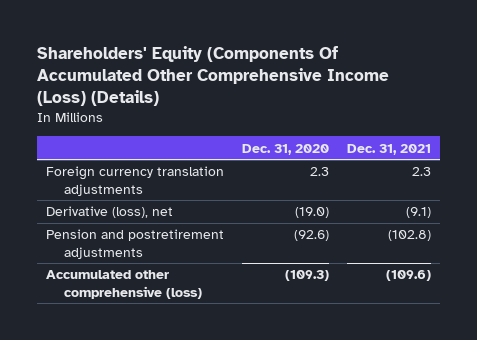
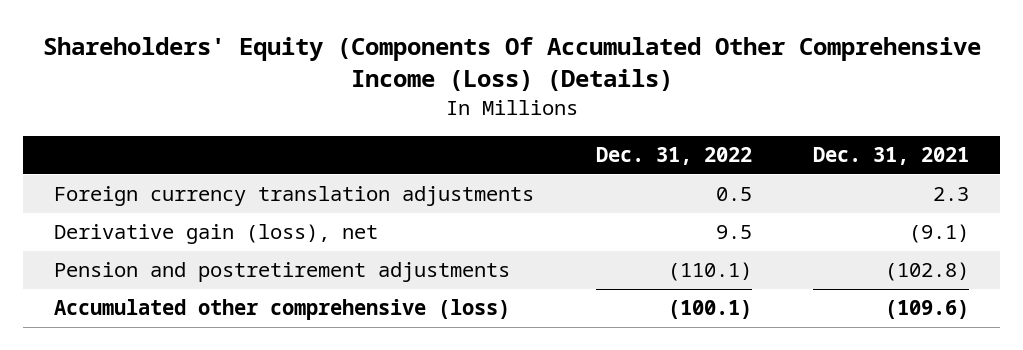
[242,143,330,155] Dec. 31, 2020 -> none
none -> [595,147,752,166] Dec. 31, 2022
[45,206,173,219] Derivative (loss), net -> [53,224,378,245] Derivative gain (loss), net

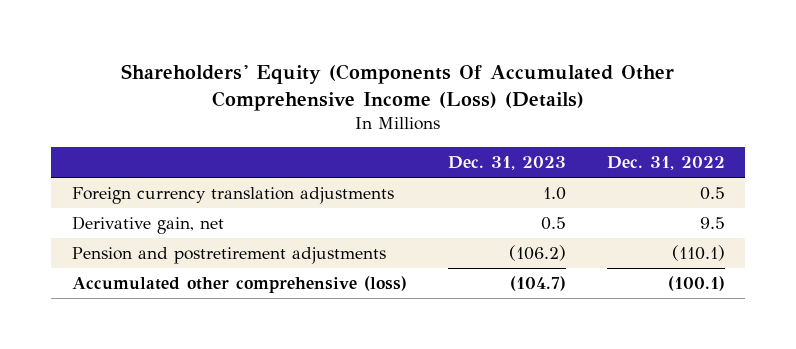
[813,147,970,166] Dec. 31, 2021 -> none
none -> [447,156,566,171] Dec. 31, 2023
[53,224,378,245] Derivative gain (loss), net -> [71,216,224,235] Derivative gain, net

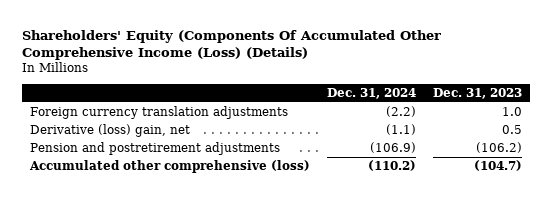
[606,156,725,171] Dec. 31, 2022 -> none
none -> [327,87,417,99] Dec. 31, 2024
[71,216,224,235] Derivative gain, net -> [30,124,191,138] Derivative (loss) gain, net

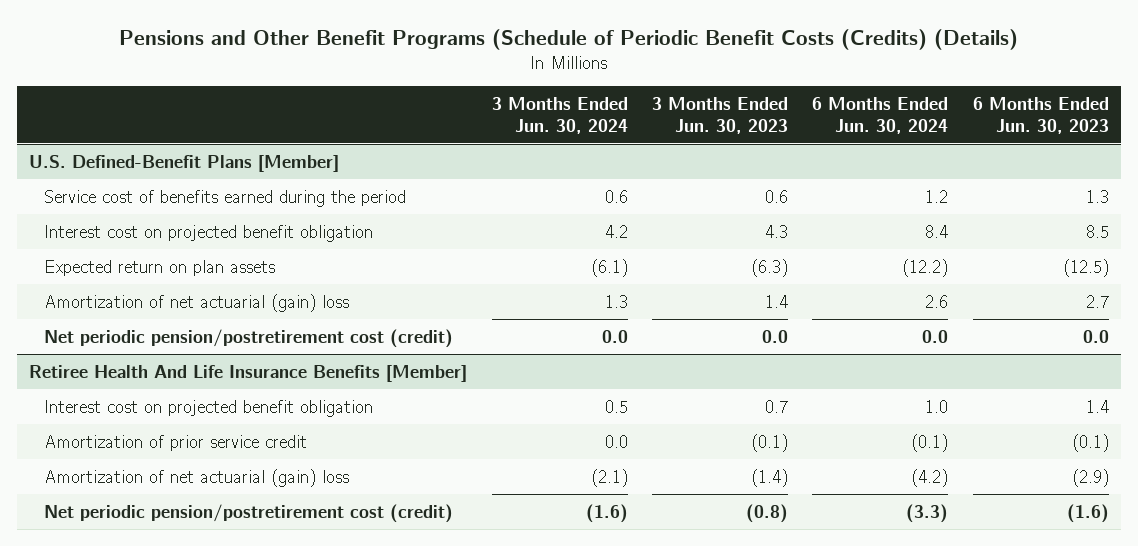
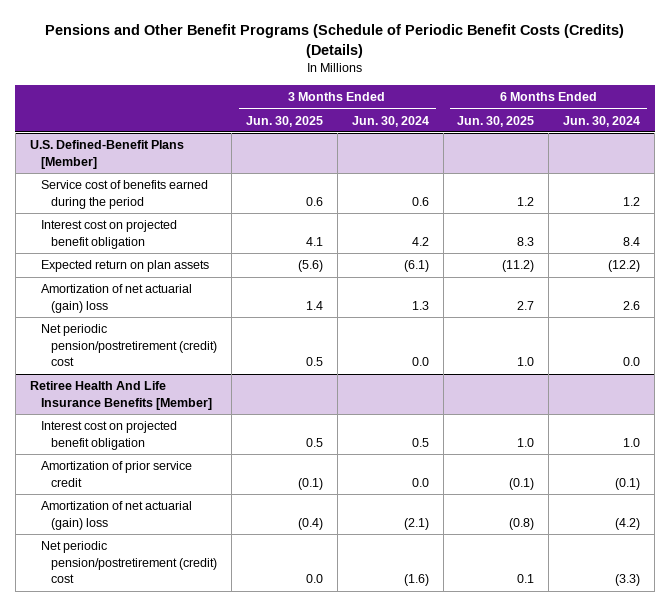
[651,96,788,134] 3 Months Ended Jun. 30, 2023 -> none
[972,96,1109,134] 6 Months Ended Jun. 30, 2023 -> none
none -> [246,115,324,127] Jun. 30, 2025
none -> [457,115,535,127] Jun. 30, 2025
[44,328,454,348] Net periodic pension/postretirement cost (credit) -> [40,324,218,367] Net periodic pension/postretirement (credit) cost
[44,503,454,523] Net periodic pension/postretirement cost (credit) -> [40,541,218,584] Net periodic pension/postretirement (credit) cost

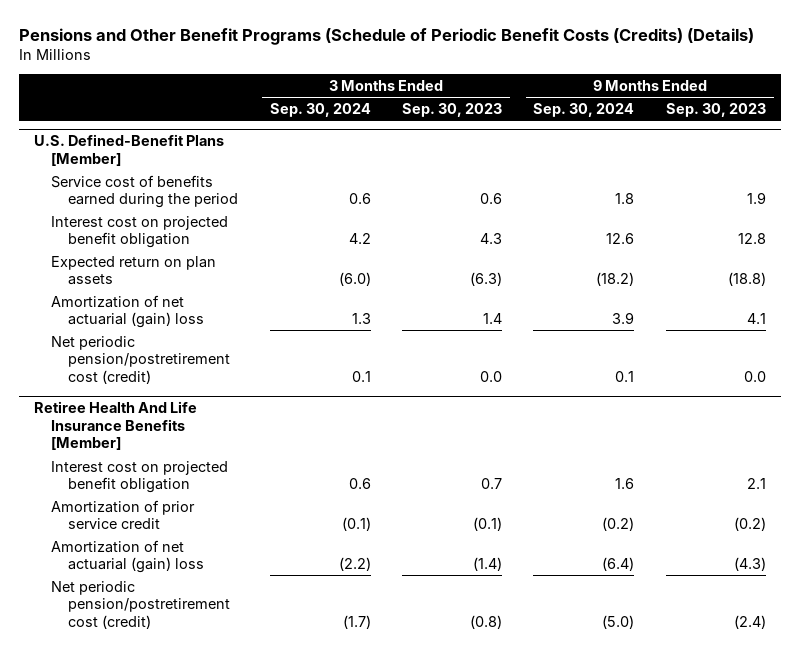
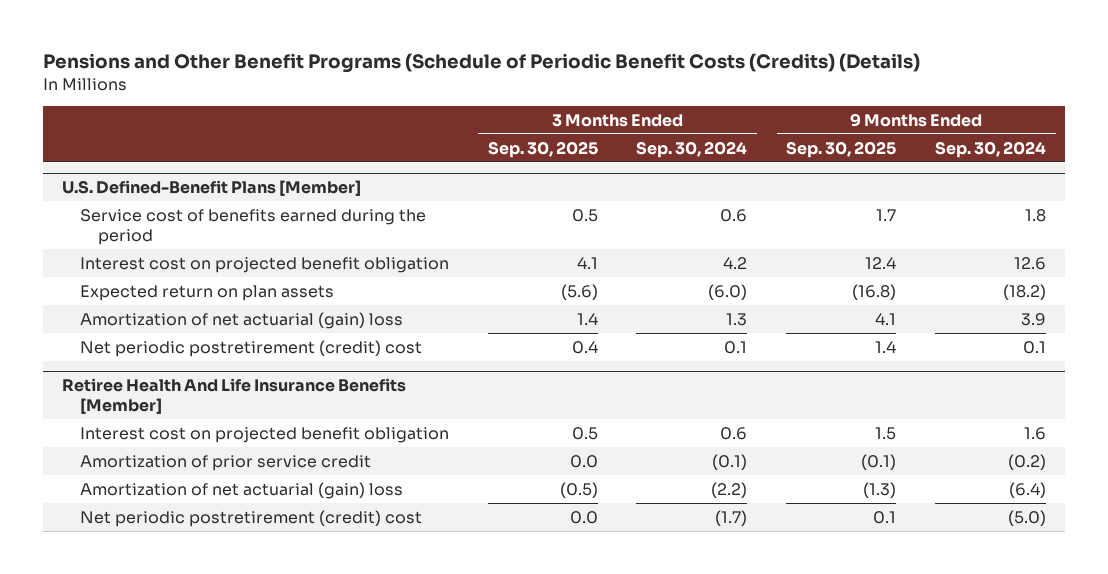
[402,103,503,118] Sep. 30, 2023 -> none
[665,103,766,118] Sep. 30, 2023 -> none
none -> [487,140,598,158] Sep. 30, 2025
none -> [786,140,897,158] Sep. 30, 2025
[51,335,231,384] Net periodic pension/postretirement cost (credit) -> [80,339,423,357] Net periodic postretirement (credit) cost
[51,580,231,629] Net periodic pension/postretirement cost (credit) -> [80,509,423,527] Net periodic postretirement (credit) cost

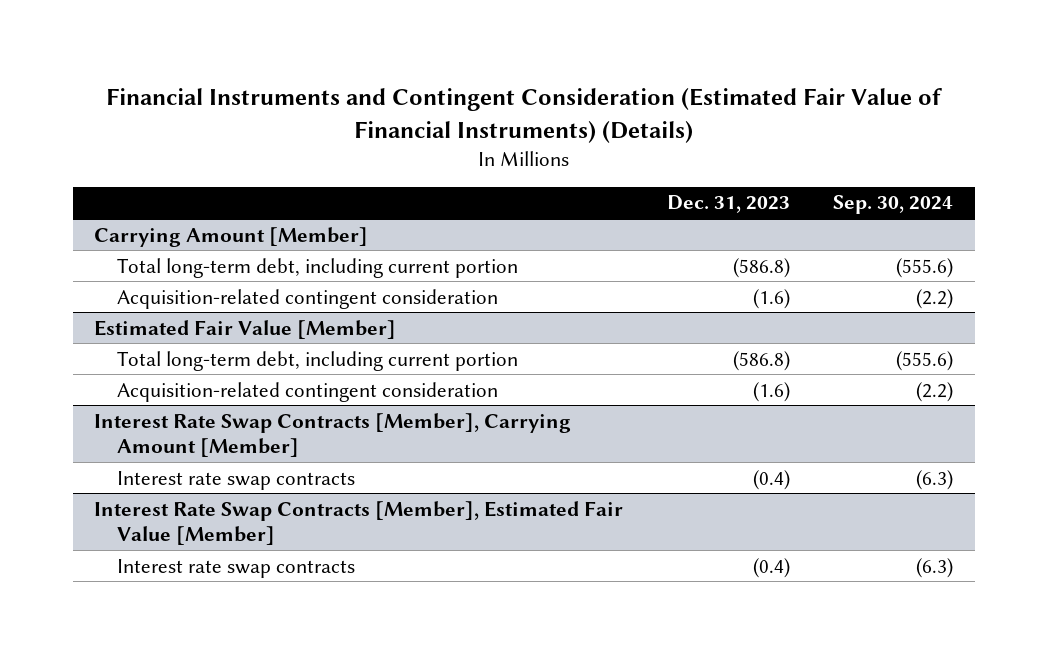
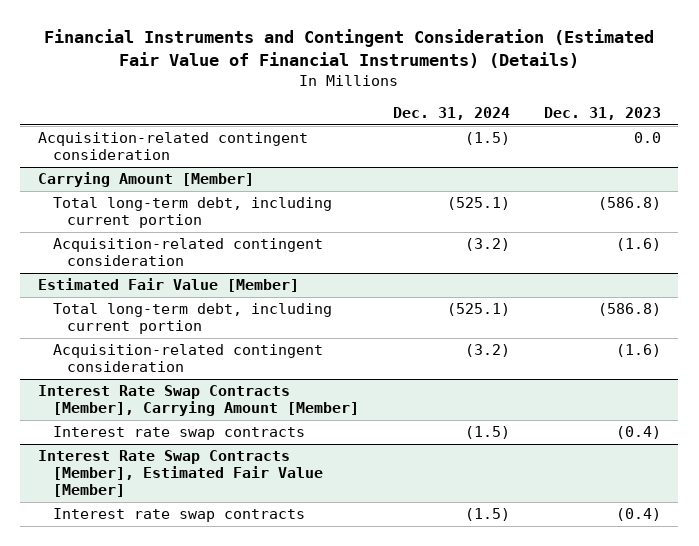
[833,195,954,215] Sep. 30, 2024 -> none
none -> [392,107,510,121] Dec. 31, 2024
none -> [37,132,308,161] Acquisition-related contingent consideration

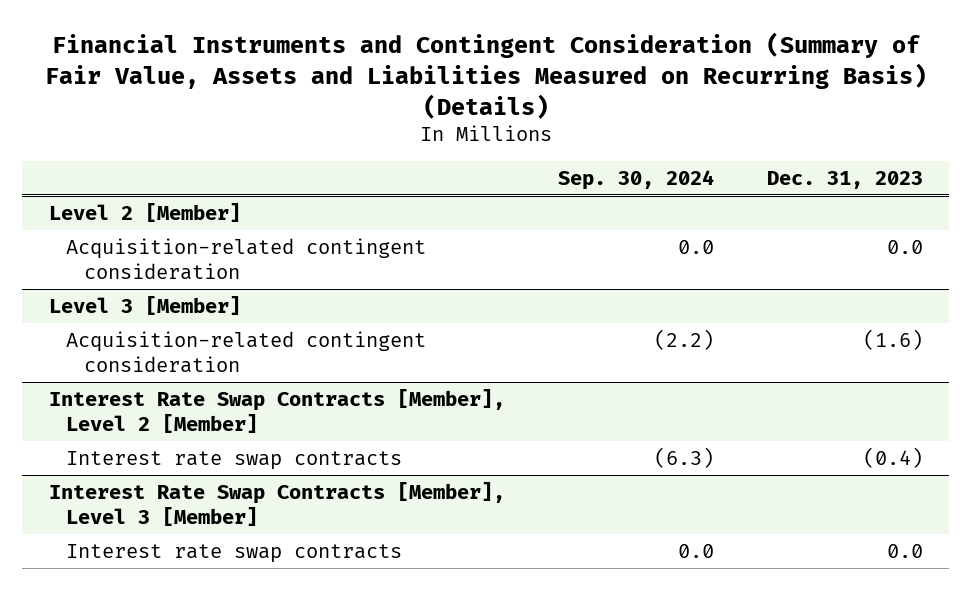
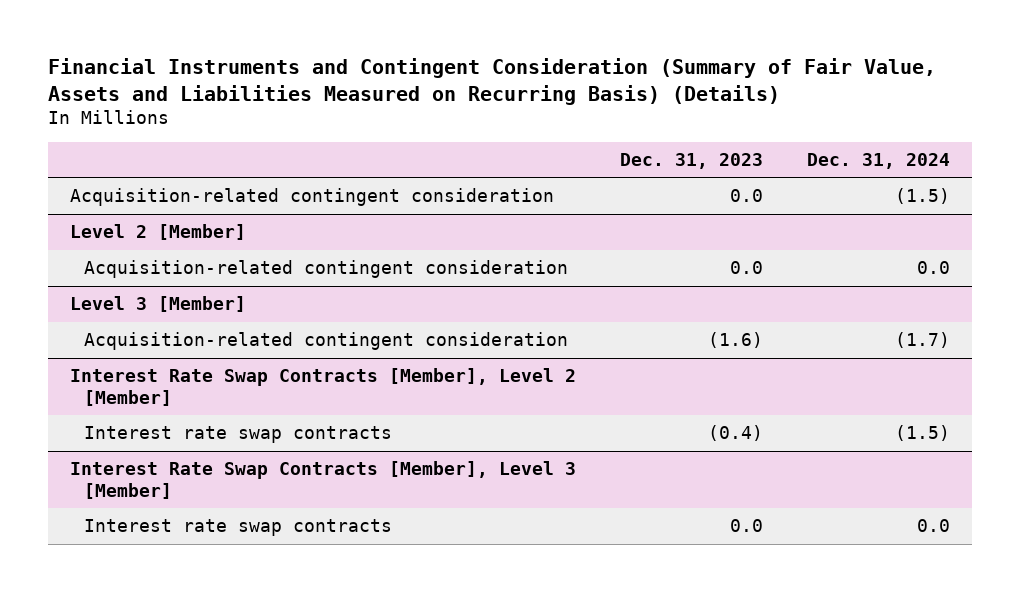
[557,170,714,191] Sep. 30, 2024 -> none
none -> [807,152,951,169] Dec. 31, 2024
none -> [69,188,554,207] Acquisition-related contingent consideration

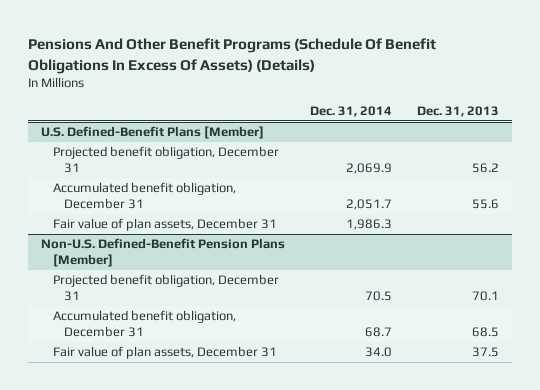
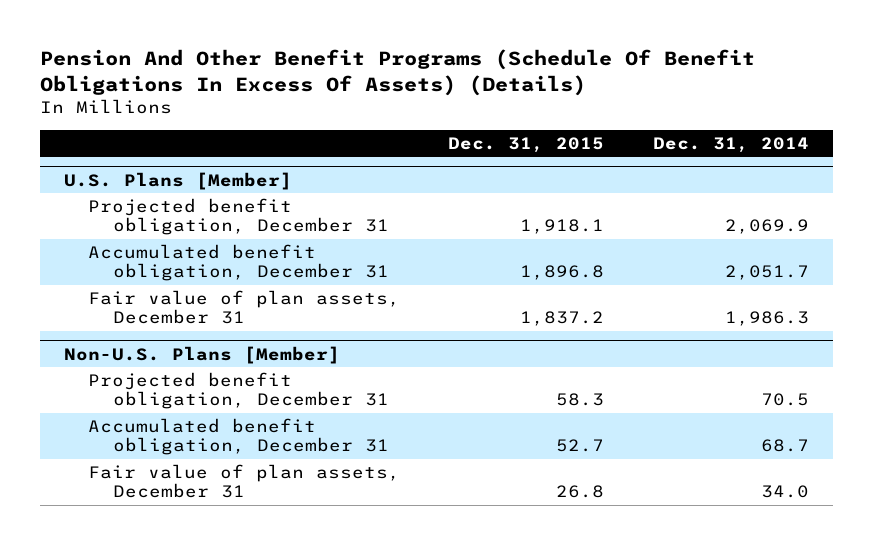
[28,37,437,74] Pensions And Other Benefit Programs (Schedule Of Benefit Obligations In Excess Of Assets) (Details) -> [39,49,755,96] Pension And Other Benefit Programs (Schedule Of Benefit Obligations In Excess Of Assets) (Details)
[417,106,500,118] Dec. 31, 2013 -> none
none -> [448,136,605,153] Dec. 31, 2015
[40,126,264,140] U.S. Defined-Benefit Plans [Member] -> [63,171,292,190] U.S. Plans [Member]
[40,238,285,268] Non-U.S. Defined-Benefit Pension Plans [Member] -> [63,345,340,364] Non-U.S. Plans [Member]

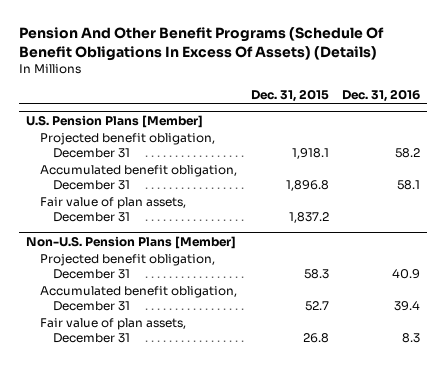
[652,136,809,153] Dec. 31, 2014 -> none
none -> [342,88,421,102] Dec. 31, 2016
[63,171,292,190] U.S. Plans [Member] -> [26,114,204,128] U.S. Pension Plans [Member]
[63,345,340,364] Non-U.S. Plans [Member] -> [26,235,237,249] Non-U.S. Pension Plans [Member]

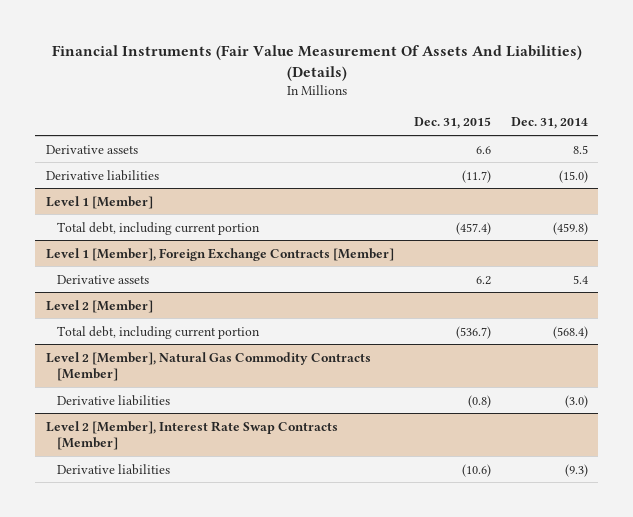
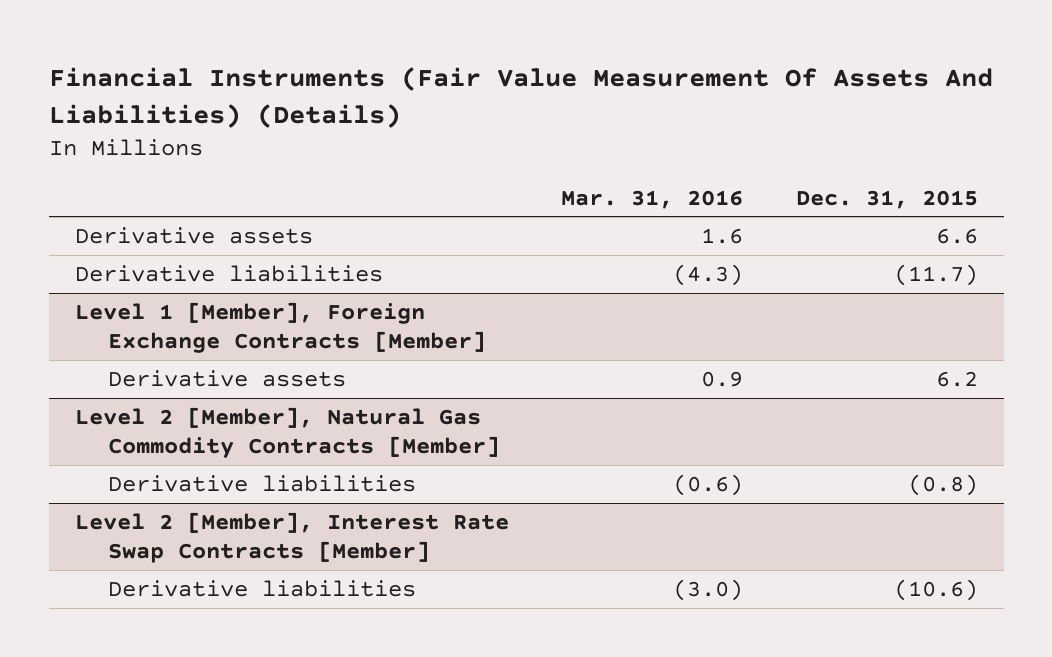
[510,117,588,130] Dec. 31, 2014 -> none
none -> [561,189,744,209] Mar. 31, 2016
[45,195,153,209] Level 1 [Member] -> none
[57,221,261,235] Total debt, including current portion -> none
[45,299,153,313] Level 2 [Member] -> none
[57,325,261,339] Total debt, including current portion -> none

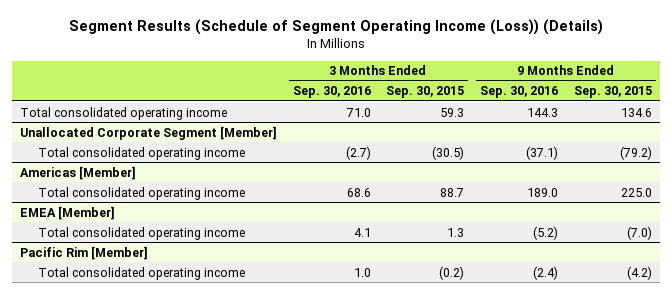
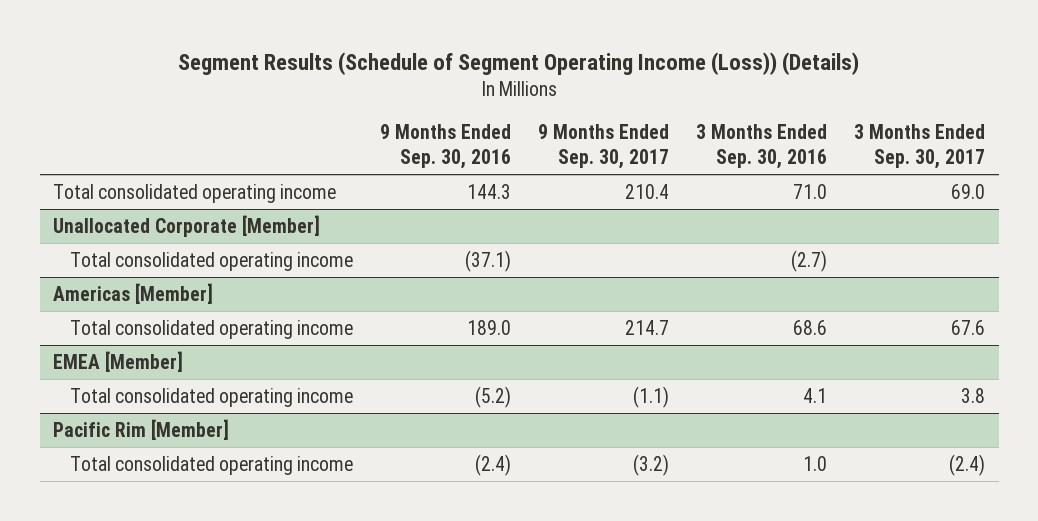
[386,86,465,99] Sep. 30, 2015 -> none
[574,86,653,99] Sep. 30, 2015 -> none
none -> [538,124,670,170] 9 Months Ended Sep. 30, 2017
none -> [854,124,986,170] 3 Months Ended Sep. 30, 2017
[19,125,277,140] Unallocated Corporate Segment [Member] -> [53,214,321,237] Unallocated Corporate [Member]

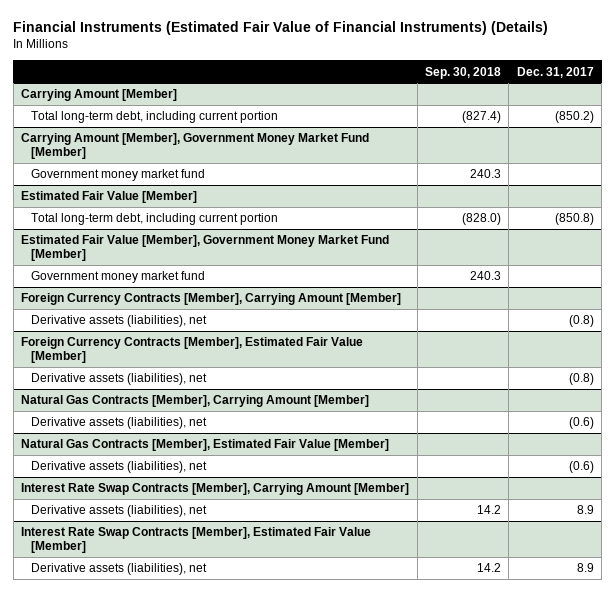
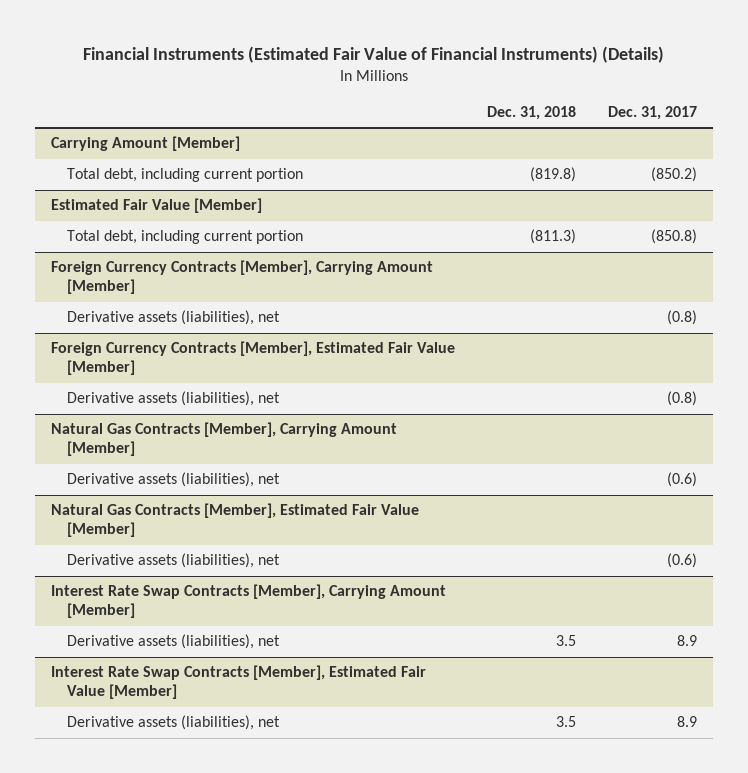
[425,66,502,79] Sep. 30, 2018 -> none
none -> [487,106,577,121] Dec. 31, 2018
[21,133,370,160] Carrying Amount [Member], Government Money Market Fund [Member] -> none
[30,169,205,182] Government money market fund -> none
[30,111,278,124] Total long-term debt, including current portion -> [66,168,303,183] Total debt, including current portion
[21,235,390,262] Estimated Fair Value [Member], Government Money Market Fund [Member] -> none
[30,271,205,284] Government money market fund -> none
[30,213,278,226] Total long-term debt, including current portion -> [66,230,303,245] Total debt, including current portion

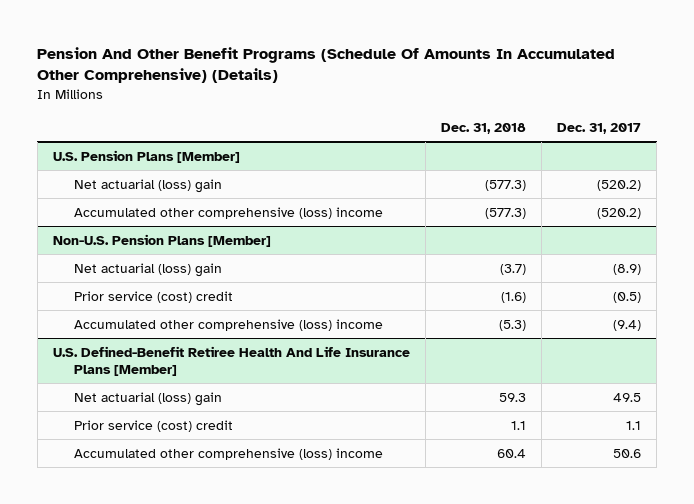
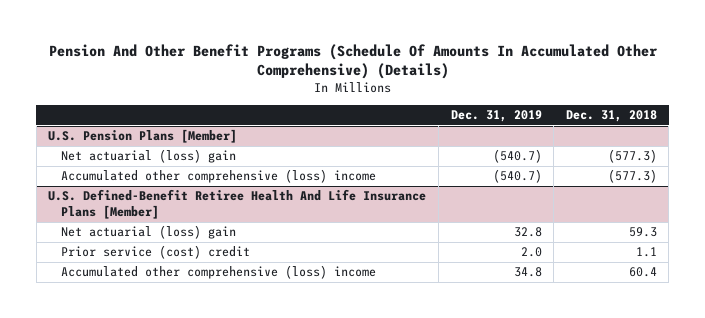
[557,122,642,134] Dec. 31, 2017 -> none
none -> [450,110,542,123] Dec. 31, 2019
[52,233,271,247] Non-U.S. Pension Plans [Member] -> none
[74,262,223,277] Net actuarial (loss) gain -> none
[74,290,234,303] Prior service (cost) credit -> none
[74,318,384,331] Accumulated other comprehensive (loss) income -> none

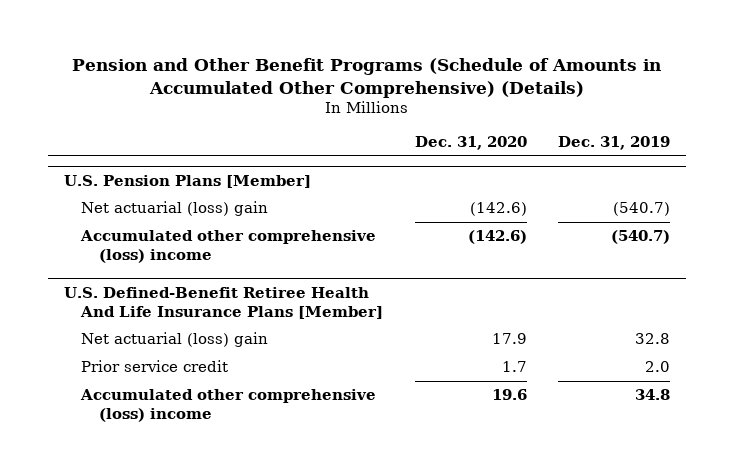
[48,43,658,80] Pension And Other Benefit Programs (Schedule Of Amounts In Accumulated Other Comprehensive) (Details) -> [71,57,661,98] Pension and Other Benefit Programs (Schedule of Amounts in Accumulated Other Comprehensive) (Details)
[565,110,657,123] Dec. 31, 2018 -> none
none -> [414,136,527,151] Dec. 31, 2020
[60,245,250,260] Prior service (cost) credit -> [81,360,229,373] Prior service credit

